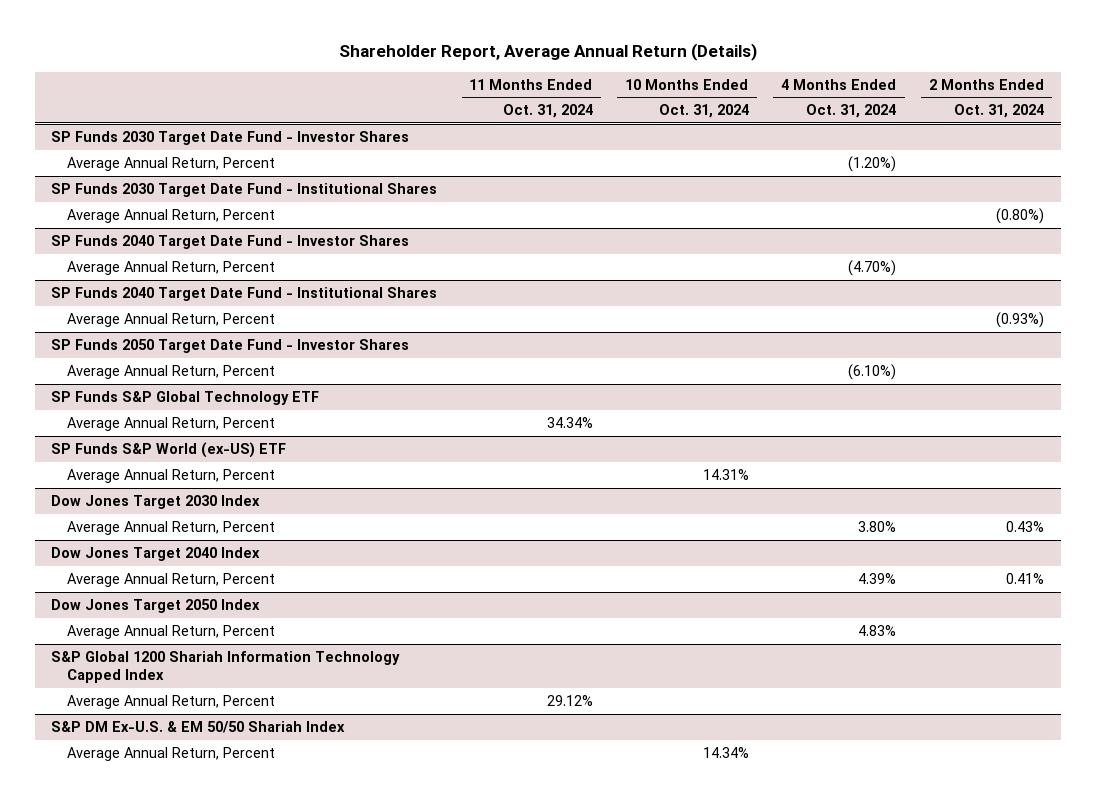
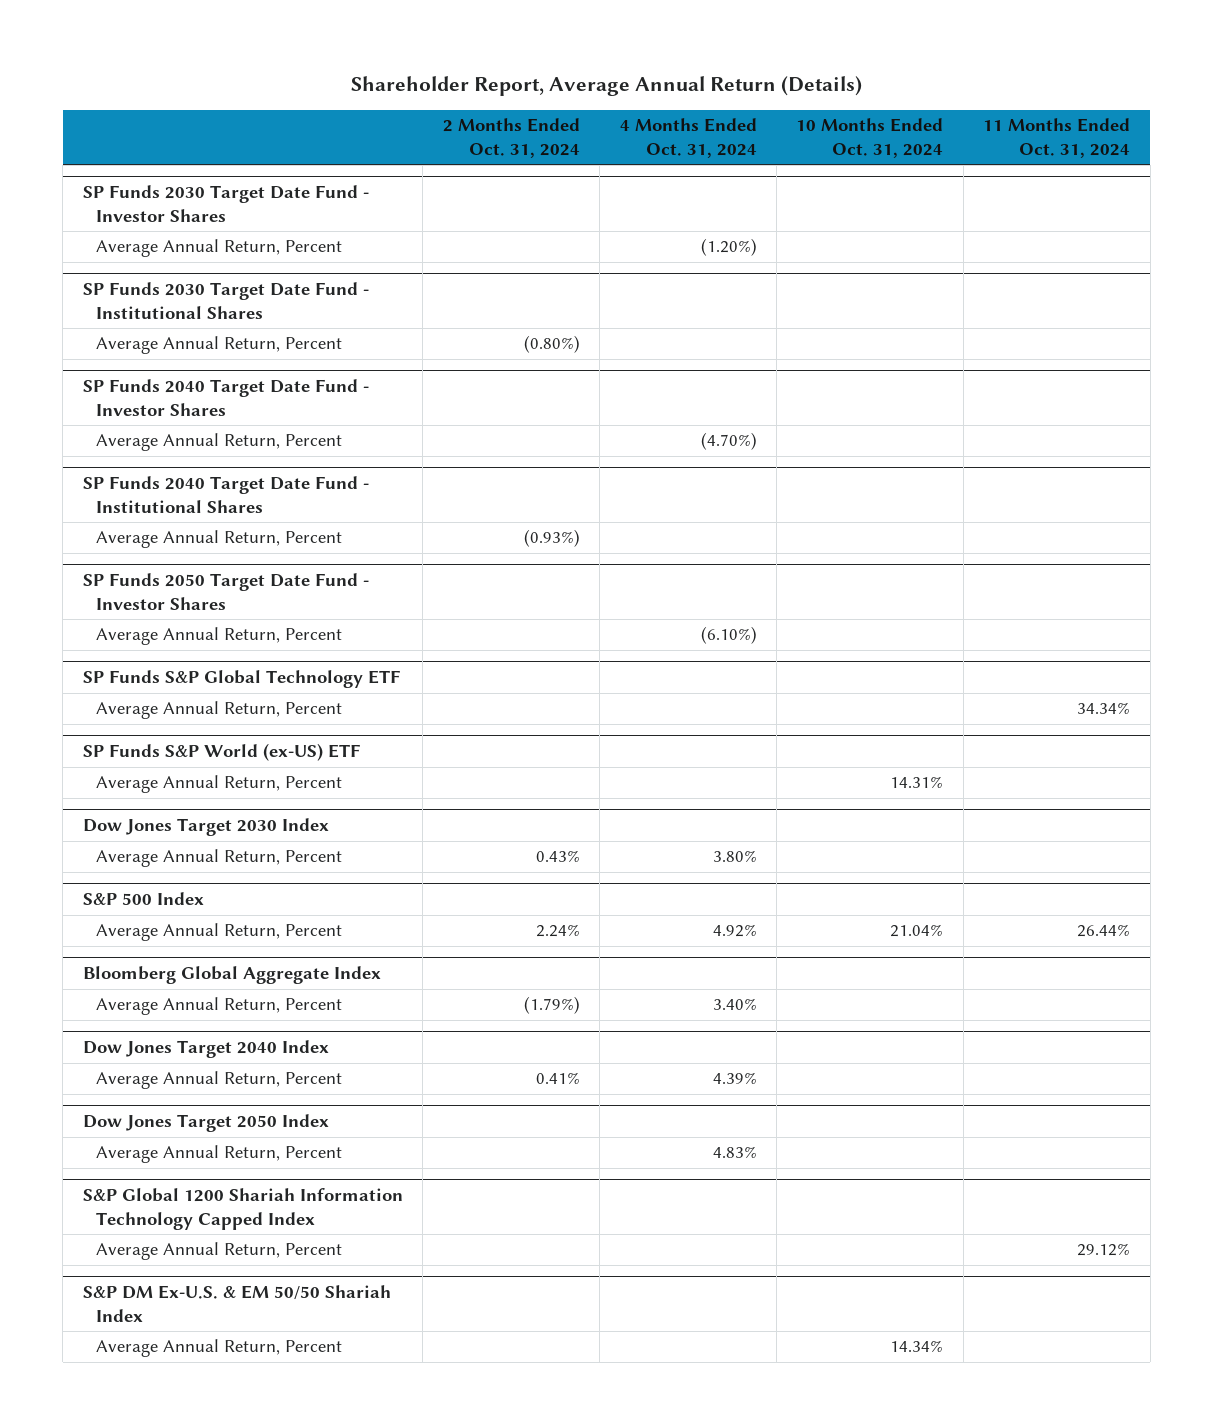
none -> [82,892,204,906] S&P 500 Index
none -> [96,923,343,942] Average Annual Return, Percent
none -> [82,966,381,985] Bloomberg Global Aggregate Index
none -> [96,997,343,1016] Average Annual Return, Percent

